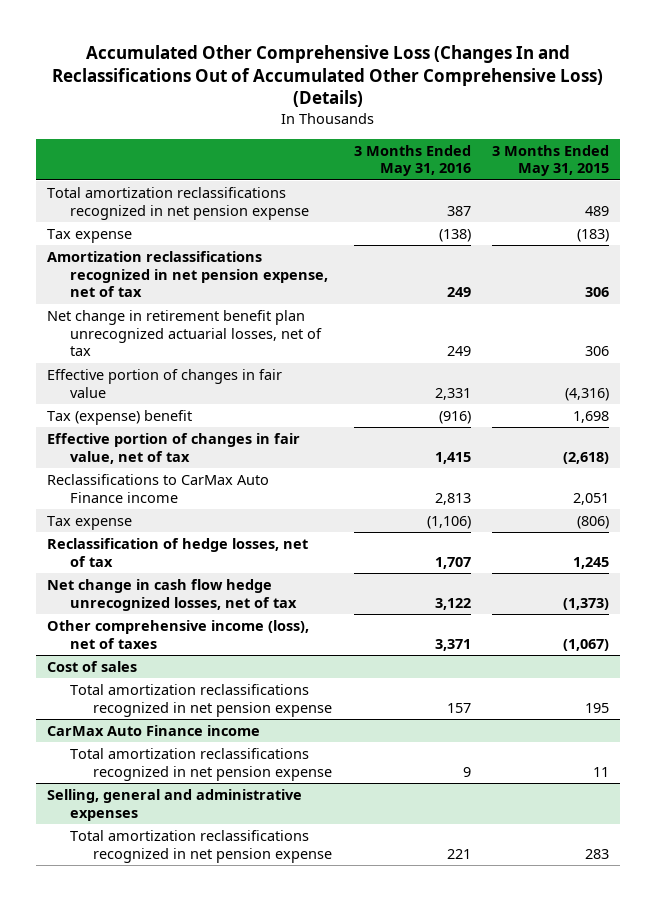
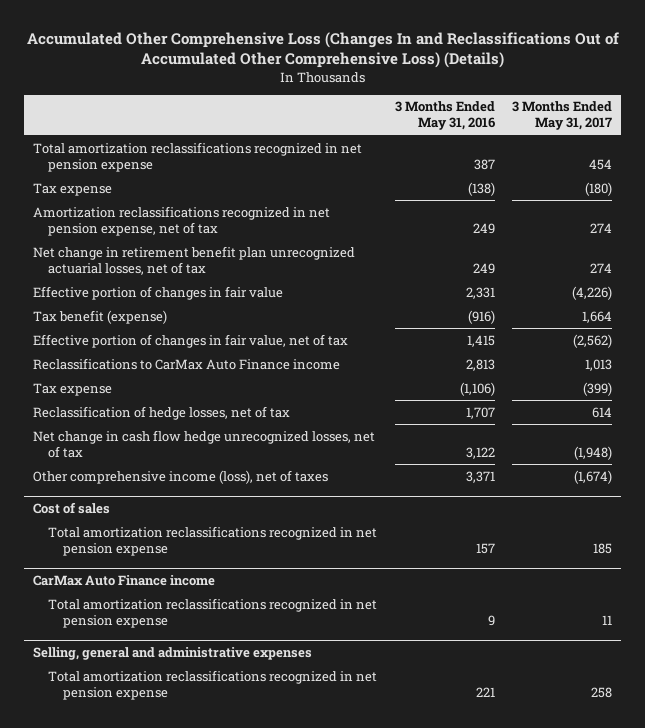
[492,144,610,177] 3 Months Ended May 31, 2015 -> none
none -> [512,101,613,131] 3 Months Ended May 31, 2017
[46,409,192,425] Tax (expense) benefit -> [33,309,168,324] Tax benefit (expense)

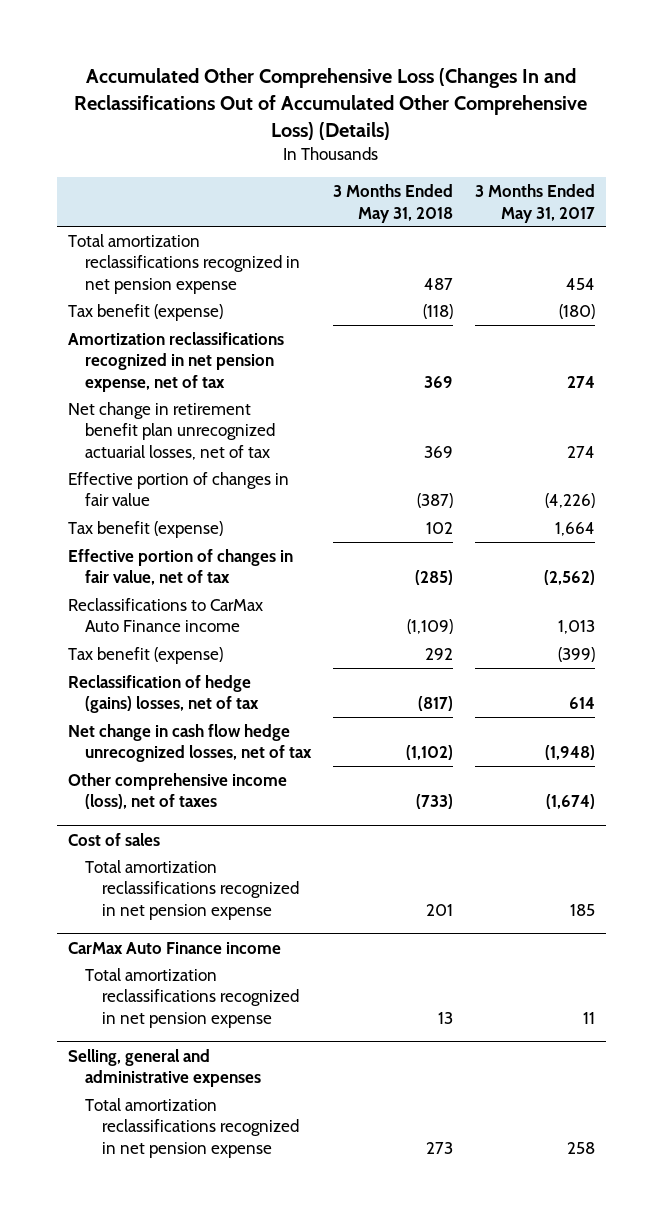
[394,101,495,131] 3 Months Ended May 31, 2016 -> none
none -> [332,184,453,223] 3 Months Ended May 31, 2018
[33,182,113,196] Tax expense -> [67,303,223,321] Tax benefit (expense)
[33,382,113,396] Tax expense -> [67,646,223,664] Tax benefit (expense)
[33,405,291,420] Reclassification of hedge losses, net of tax -> [67,674,259,714] Reclassification of hedge (gains) losses, net of tax

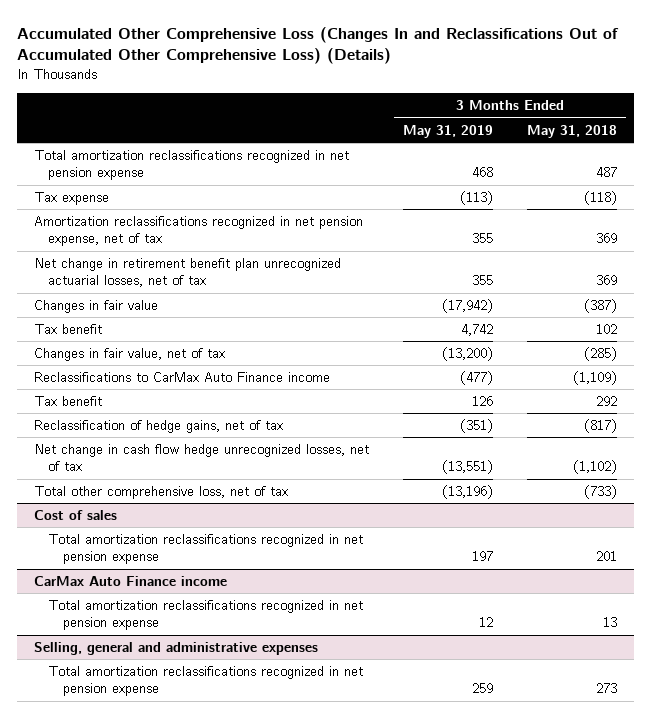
[474,184,595,223] 3 Months Ended May 31, 2017 -> none
none -> [402,124,493,138] May 31, 2019
[67,303,223,321] Tax benefit (expense) -> [33,192,109,206] Tax expense
[67,471,289,507] Effective portion of changes in fair value -> [33,300,158,314] Changes in fair value
[67,520,223,538] Tax benefit (expense) -> [33,324,102,335] Tax benefit
[67,548,293,586] Effective portion of changes in fair value, net of tax -> [33,348,225,362] Changes in fair value, net of tax
[67,646,223,664] Tax benefit (expense) -> [33,396,102,407] Tax benefit
[67,674,259,714] Reclassification of hedge (gains) losses, net of tax -> [33,420,283,434] Reclassification of hedge gains, net of tax
[67,772,287,810] Other comprehensive income (loss), net of taxes -> [33,486,288,500] Total other comprehensive loss, net of tax

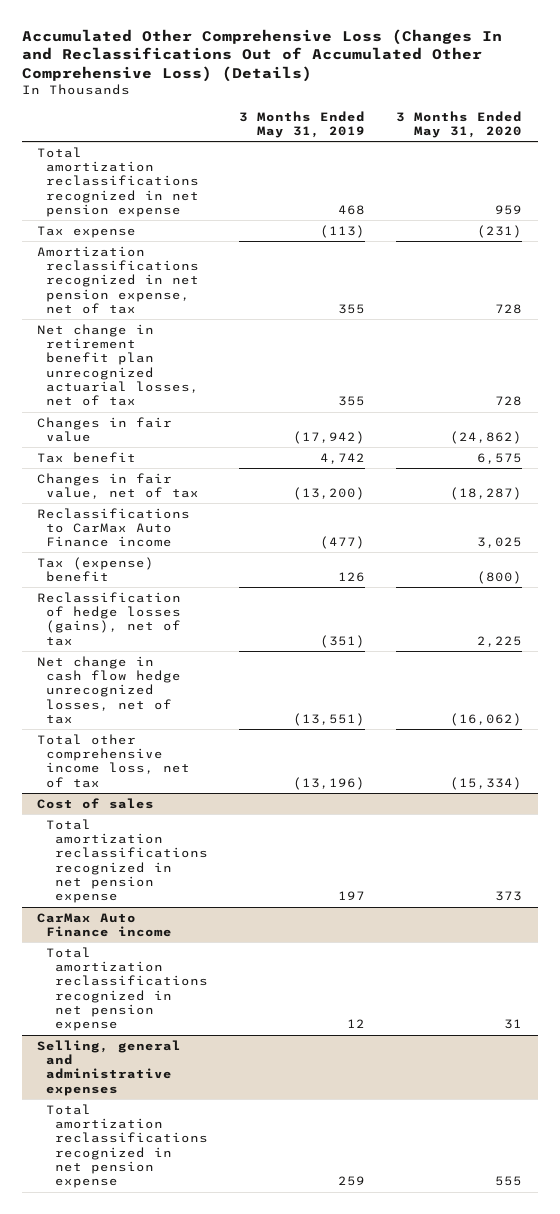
[526,124,617,138] May 31, 2018 -> none
none -> [396,110,523,139] 3 Months Ended May 31, 2020
[33,396,102,407] Tax benefit -> [37,556,155,582] Tax (expense) benefit
[33,420,283,434] Reclassification of hedge gains, net of tax -> [37,591,182,646] Reclassification of hedge losses (gains), net of tax
[33,486,288,500] Total other comprehensive loss, net of tax -> [37,733,191,788] Total other comprehensive income loss, net of tax

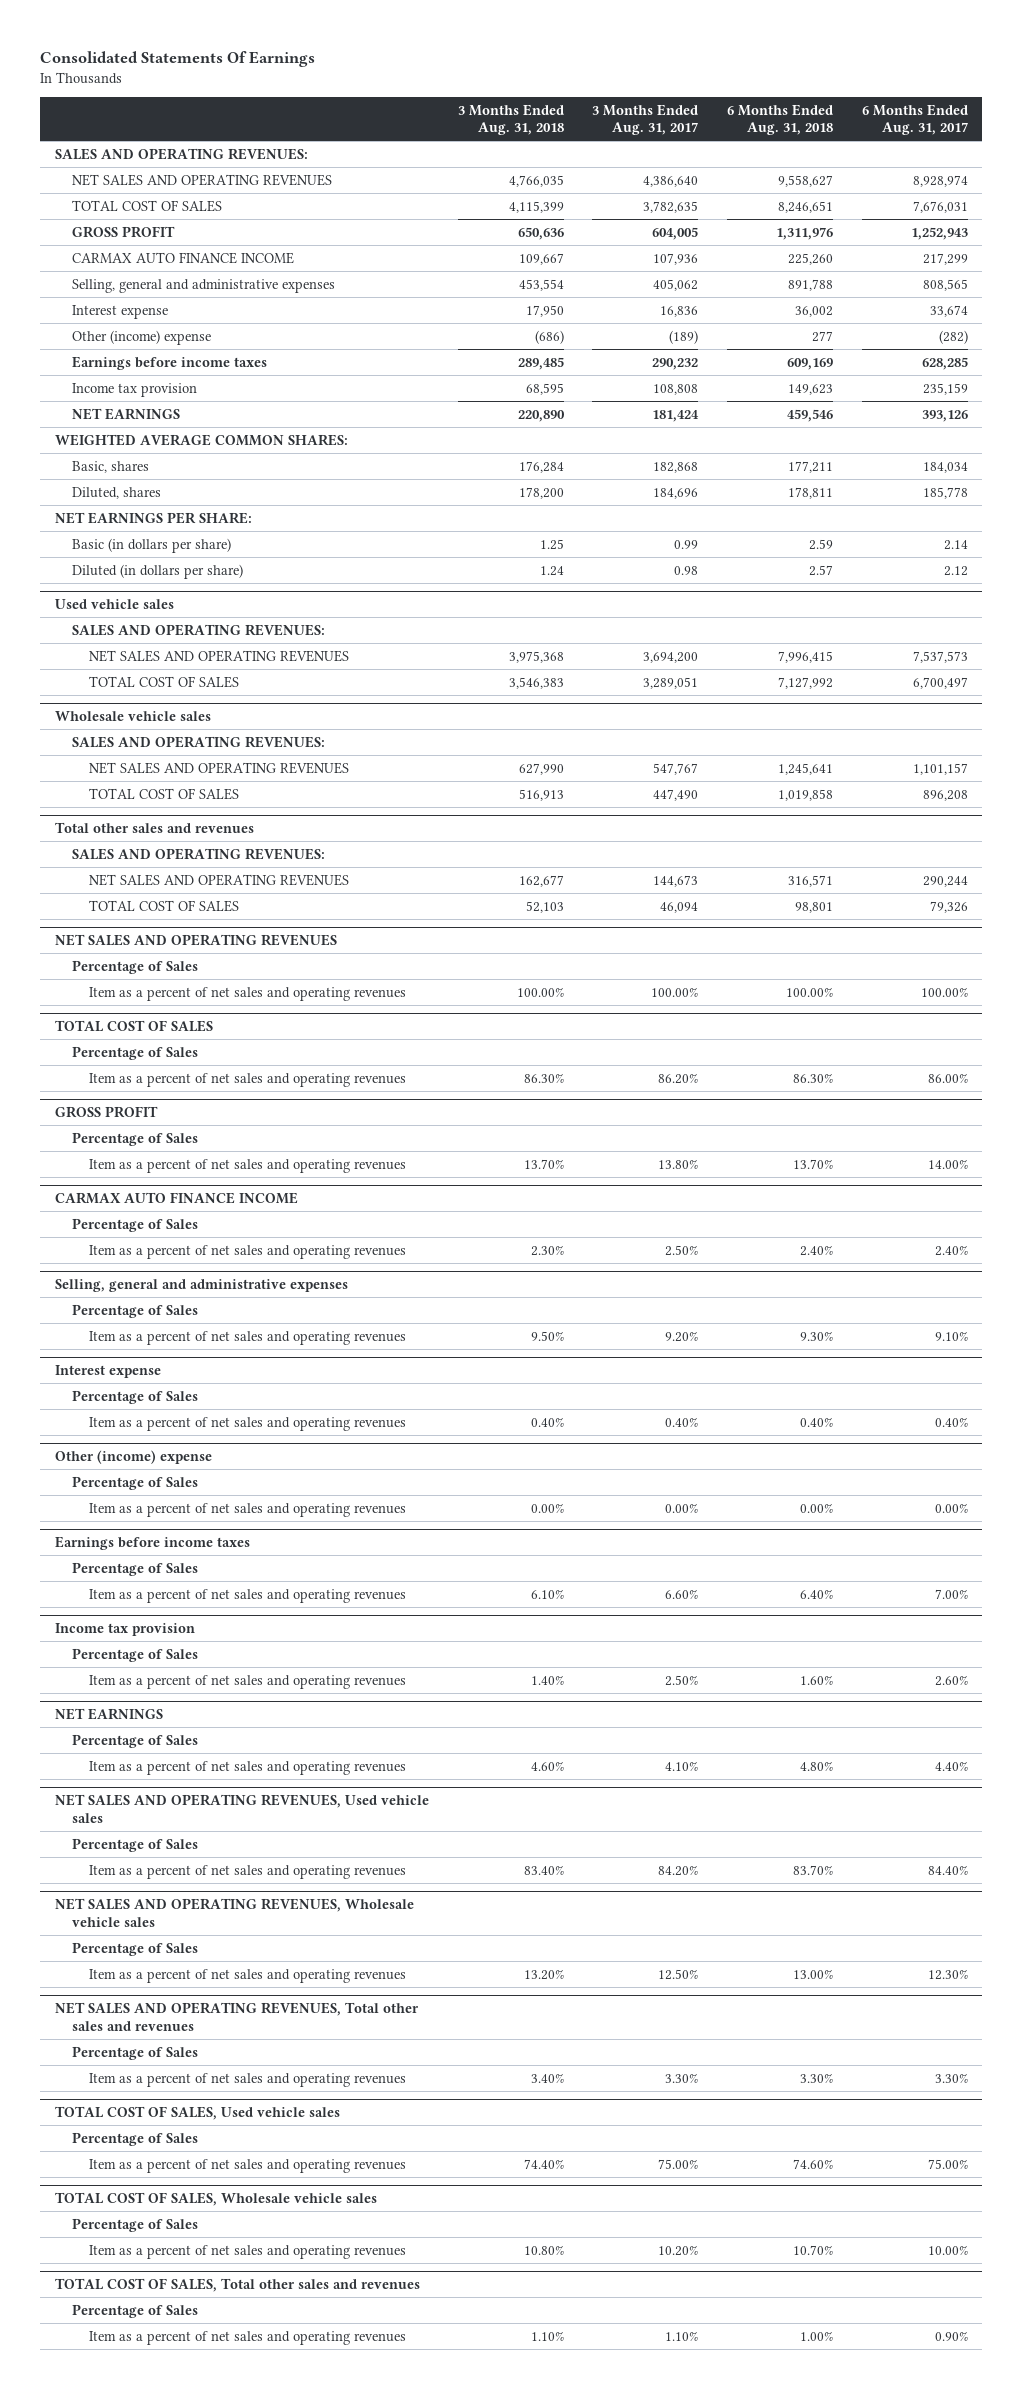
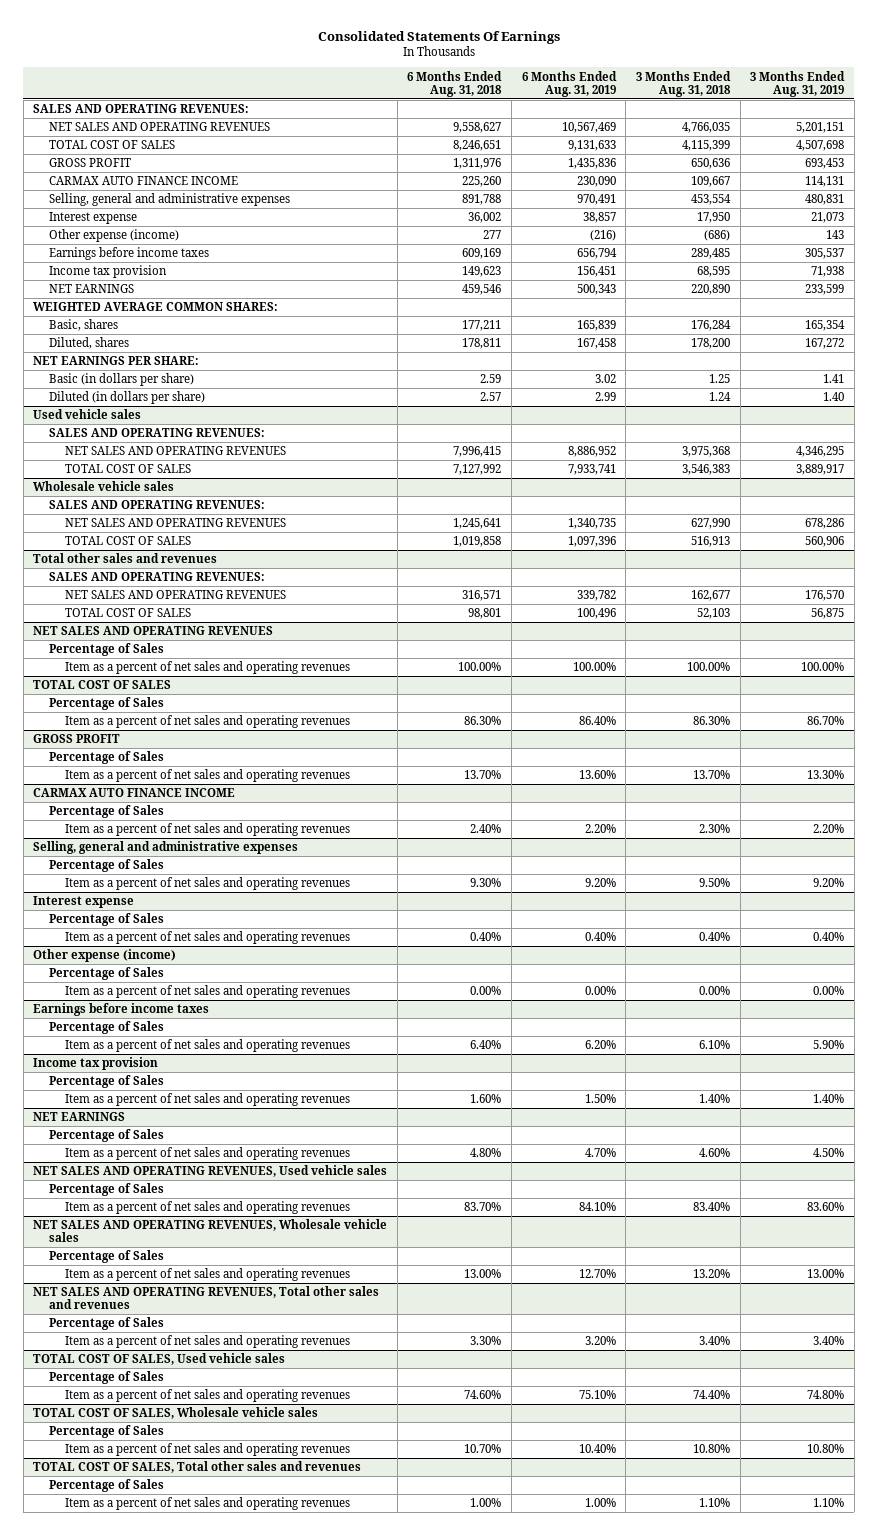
[592,103,699,136] 3 Months Ended Aug. 31, 2017 -> none
[862,103,969,136] 6 Months Ended Aug. 31, 2017 -> none
none -> [521,70,617,97] 6 Months Ended Aug. 31, 2019
none -> [750,70,846,97] 3 Months Ended Aug. 31, 2019
[71,329,211,345] Other (income) expense -> [49,229,180,243] Other expense (income)
[54,1450,212,1465] Other (income) expense -> [33,949,177,963] Other expense (income)

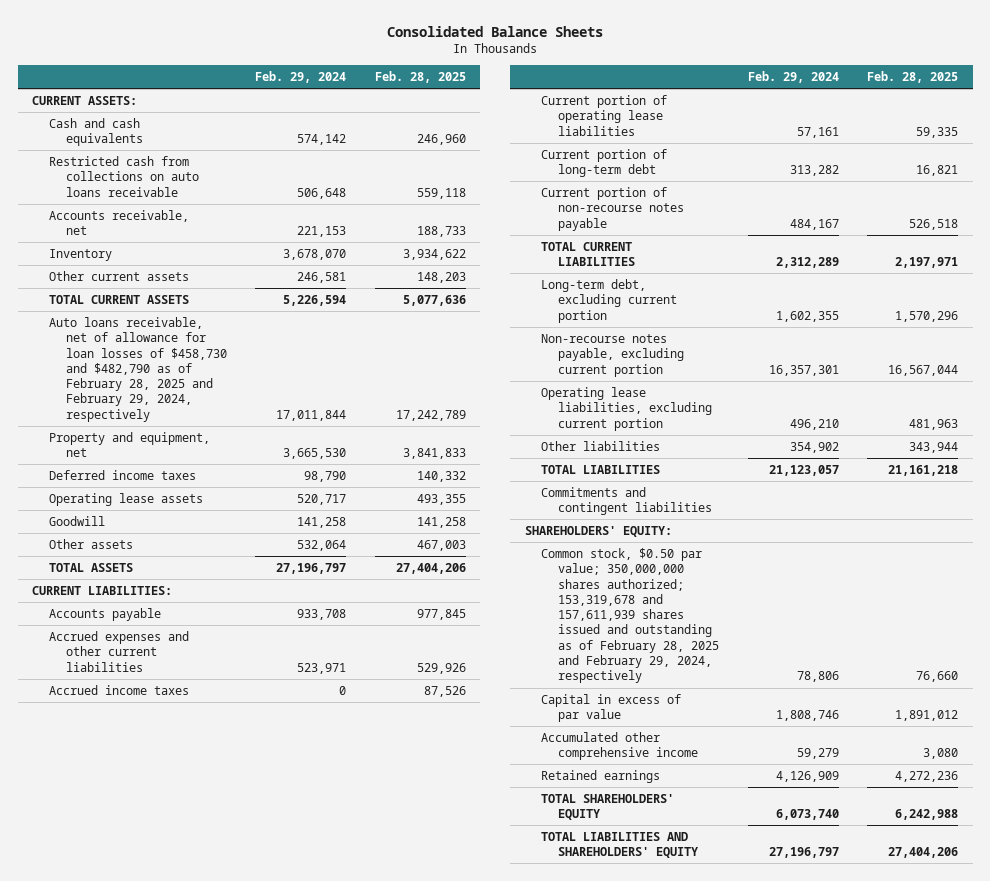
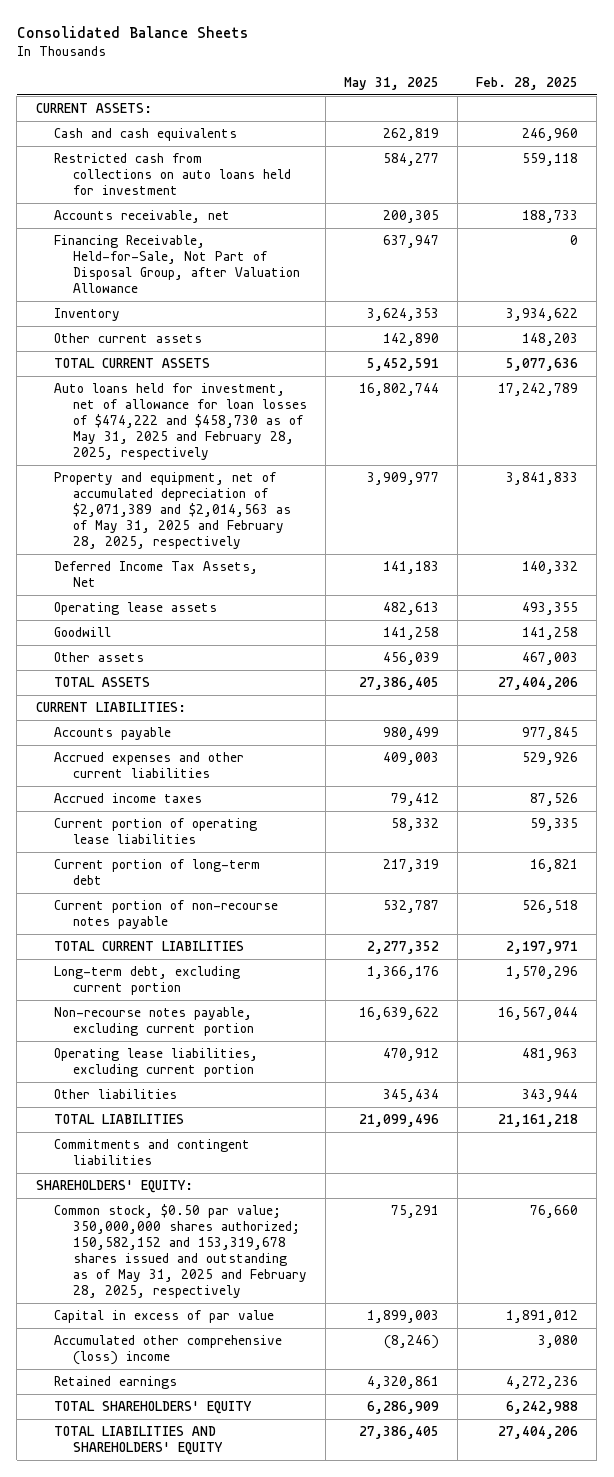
[255,71,347,84] Feb. 29, 2024 -> none
none -> [343,76,439,90] May 31, 2025
[48,155,199,197] Restricted cash from collections on auto loans receivable -> [54,153,291,196] Restricted cash from collections on auto loans held for investment
none -> [54,235,300,294] Financing Receivable, Held-for-Sale, Not Part of Disposal Group, after Valuation Allowance
[48,316,227,422] Auto loans receivable, net of allowance for loan losses of $458,730 and $482,790 as of February 28, 2025 and February 29, 2024, respectively -> [54,383,307,461] Auto loans held for investment, net of allowance for loan losses of $474,222 and $458,730 as of May 31, 2025 and February 28, 2025, respectively
[48,431,210,458] Property and equipment, net -> [54,472,291,550] Property and equipment, net of accumulated depreciation of $2,071,389 and $2,014,563 as of May 31, 2025 and February 28, 2025, respectively
[48,469,196,480] Deferred income taxes -> [54,561,259,588] Deferred Income Tax Assets, Net
[541,547,720,684] Common stock, $0.50 par value; 350,000,000 shares authorized; 153,319,678 and 157,611,939 shares issued and outstanding as of February 28, 2025 and February 29, 2024, respectively -> [54,1204,307,1299] Common stock, $0.50 par value; 350,000,000 shares authorized; 150,582,152 and 153,319,678 shares issued and outstanding as of May 31, 2025 and February 28, 2025, respectively
[541,731,699,761] Accumulated other comprehensive income -> [54,1335,283,1366] Accumulated other comprehensive (loss) income

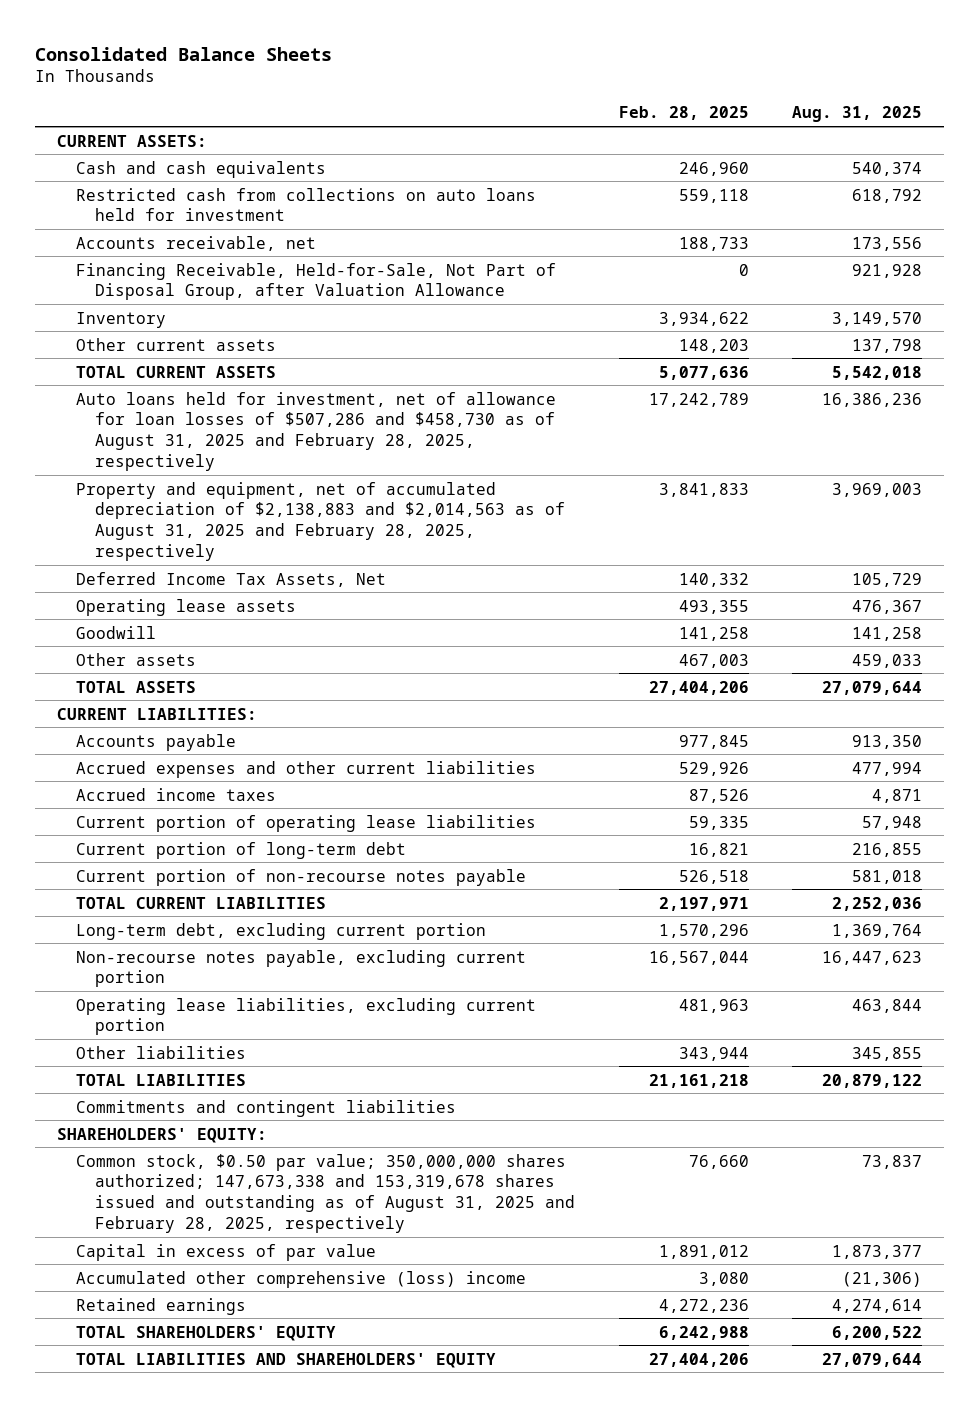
[343,76,439,90] May 31, 2025 -> none
none -> [792,106,923,123] Aug. 31, 2025
[54,383,307,461] Auto loans held for investment, net of allowance for loan losses of $474,222 and $458,730 as of May 31, 2025 and February 28, 2025, respectively -> [76,391,557,471] Auto loans held for investment, net of allowance for loan losses of $507,286 and $458,730 as of August 31, 2025 and February 28, 2025, respectively
[54,472,291,550] Property and equipment, net of accumulated depreciation of $2,071,389 and $2,014,563 as of May 31, 2025 and February 28, 2025, respectively -> [76,481,565,561] Property and equipment, net of accumulated depreciation of $2,138,883 and $2,014,563 as of August 31, 2025 and February 28, 2025, respectively
[54,1204,307,1299] Common stock, $0.50 par value; 350,000,000 shares authorized; 150,582,152 and 153,319,678 shares issued and outstanding as of May 31, 2025 and February 28, 2025, respectively -> [76,1153,575,1233] Common stock, $0.50 par value; 350,000,000 shares authorized; 147,673,338 and 153,319,678 shares issued and outstanding as of August 31, 2025 and February 28, 2025, respectively

